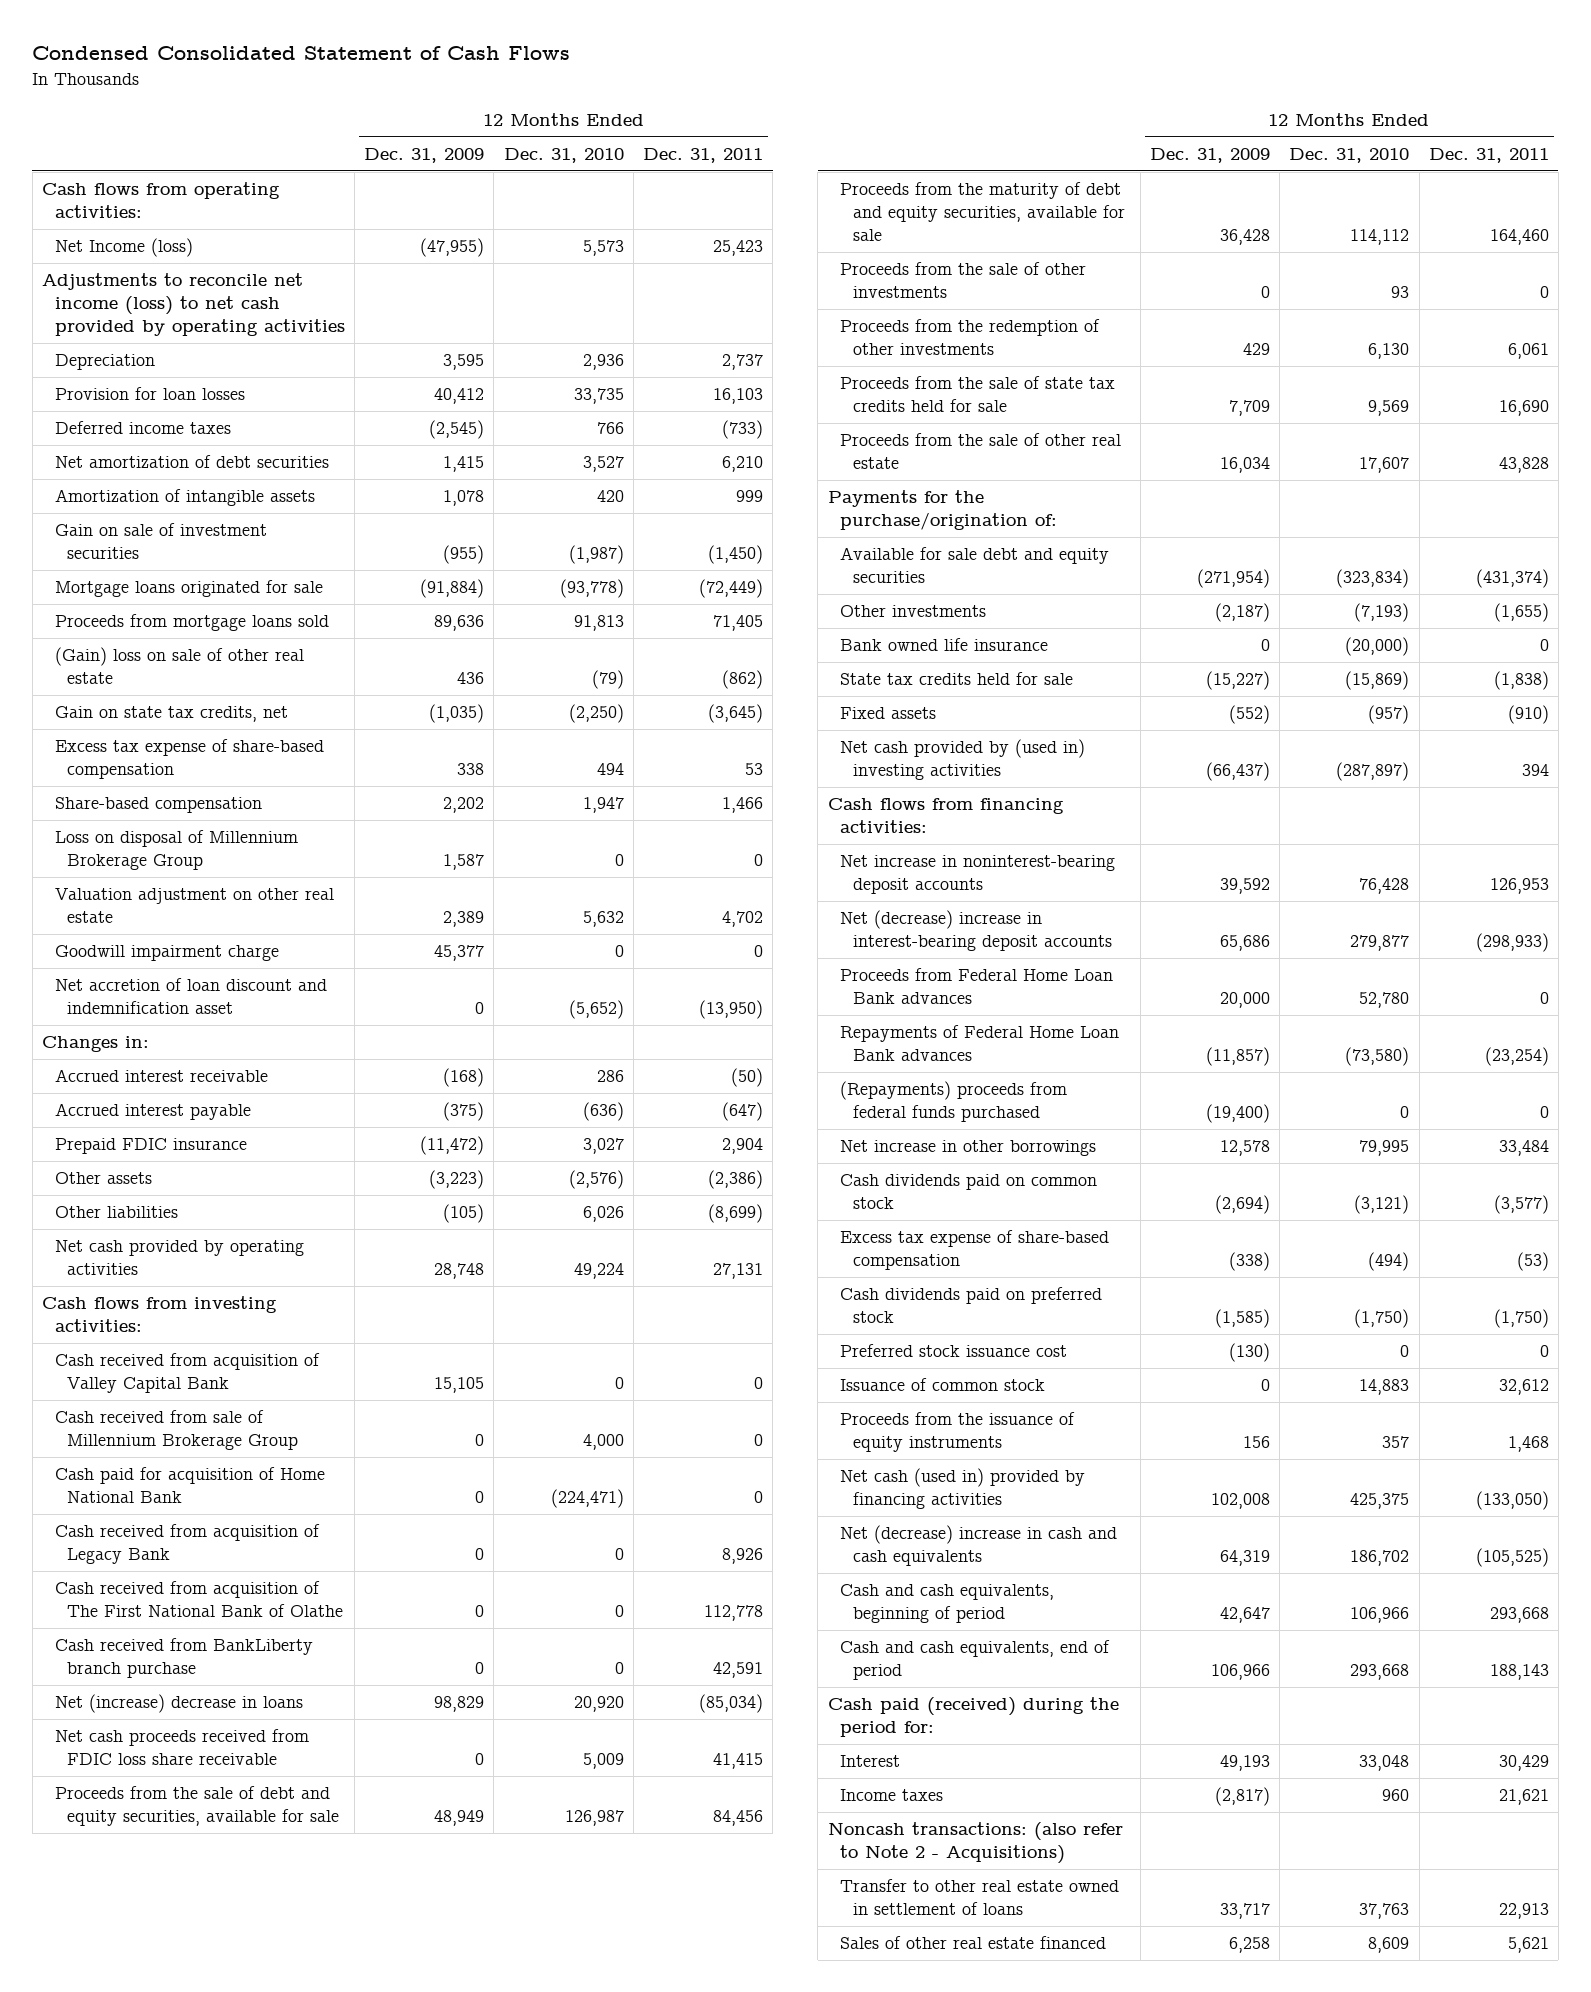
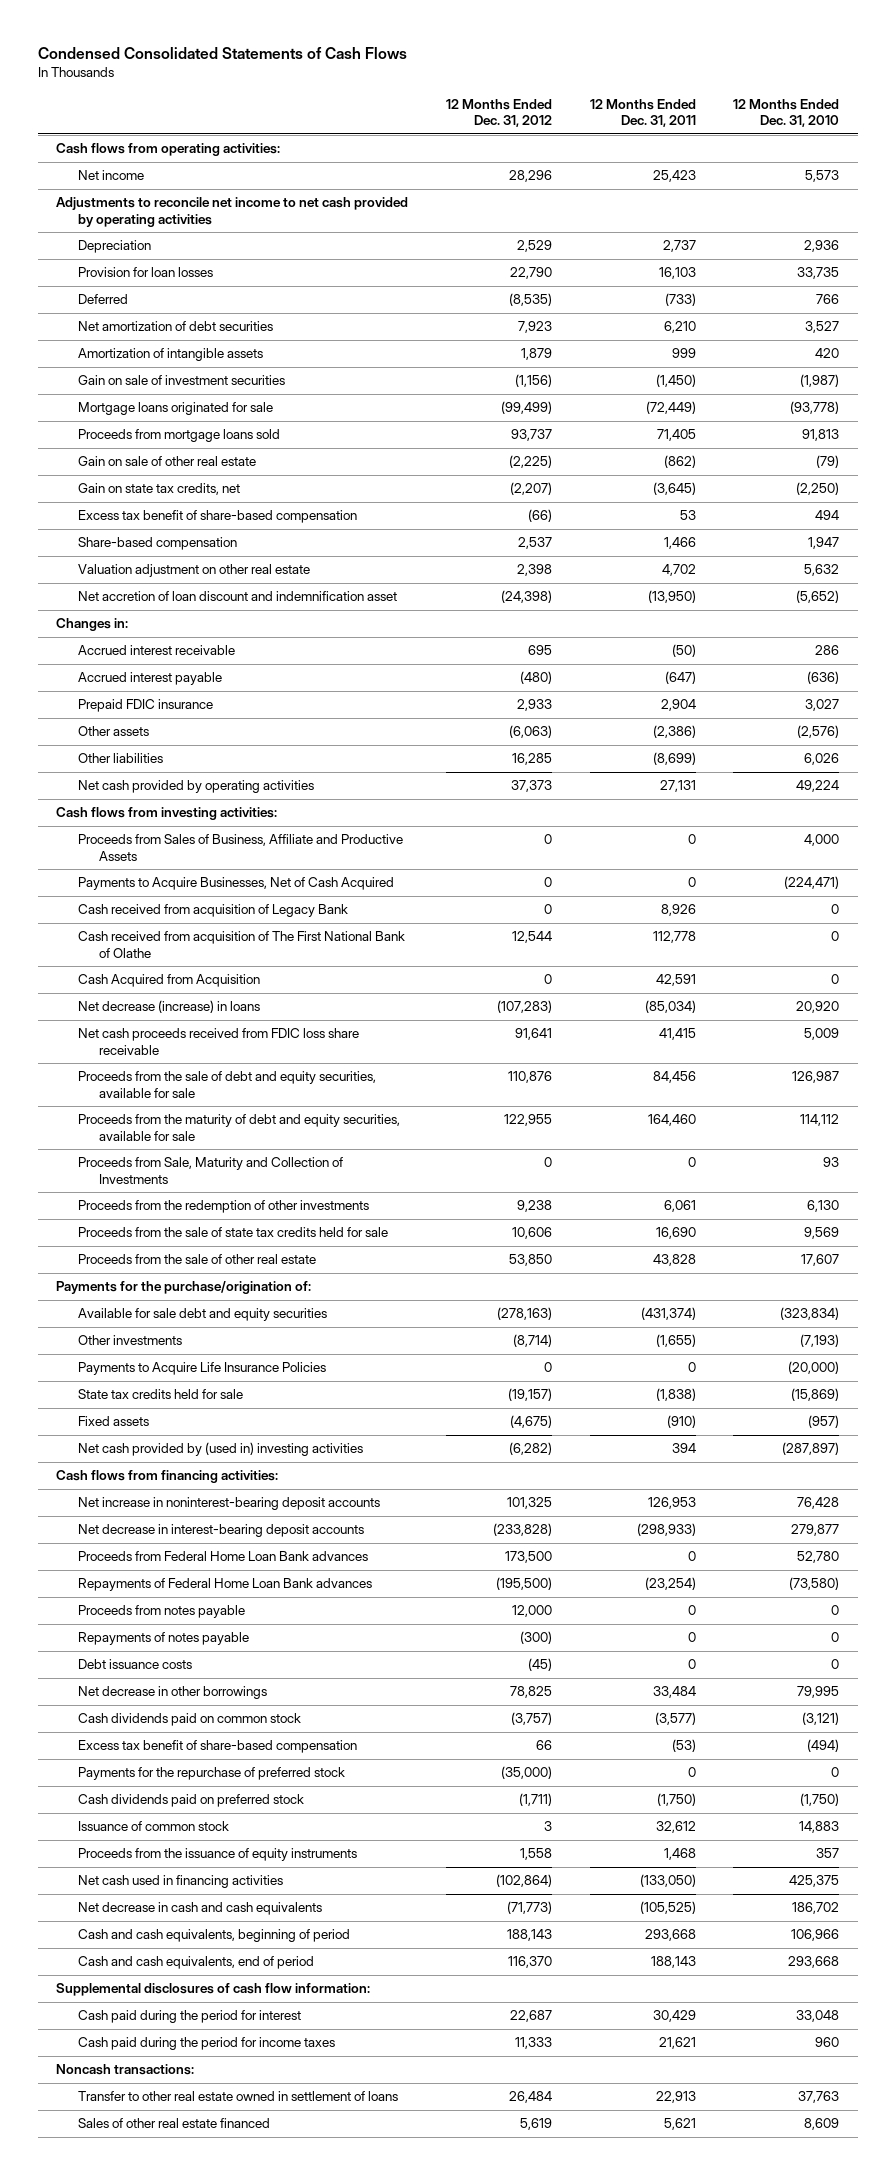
[32,46,571,61] Condensed Consolidated Statement of Cash Flows -> [37,46,407,59] Condensed Consolidated Statements of Cash Flows
[364,147,485,163] Dec. 31, 2009 -> none
none -> [446,98,553,128] 12 Months Ended Dec. 31, 2012
[54,238,193,258] Net Income (loss) -> [77,170,144,181] Net income
[41,273,345,336] Adjustments to reconcile net income (loss) to net cash provided by operating activities -> [56,197,409,227] Adjustments to reconcile net income to net cash provided by operating activities
[54,421,231,435] Deferred income taxes -> [77,294,128,305] Deferred
[54,647,304,685] (Gain) loss on sale of other real estate -> [77,456,256,467] Gain on sale of other real estate
[54,739,324,780] Excess tax expense of share-based compensation -> [77,510,357,524] Excess tax benefit of share-based compensation
[54,830,298,871] Loss on disposal of Millennium Brokerage Group -> none
[54,945,279,962] Goodwill impairment charge -> none
[54,1353,320,1394] Cash received from acquisition of Valley Capital Bank -> none
[54,1410,299,1451] Cash received from sale of Millennium Brokerage Group -> none
none -> [77,834,403,861] Proceeds from Sales of Business, Affiliate and Productive Assets
[54,1467,325,1504] Cash paid for acquisition of Home National Bank -> [77,877,394,891] Payments to Acquire Businesses, Net of Cash Acquired
[54,1638,313,1679] Cash received from BankLiberty branch purchase -> [77,974,260,988] Cash Acquired from Acquisition
[54,1694,303,1714] Net (increase) decrease in loans -> [77,1000,260,1014] Net decrease (increase) in loans
[840,262,1087,299] Proceeds from the sale of other investments -> [77,1157,343,1184] Proceeds from Sale, Maturity and Collection of Investments
[840,638,1049,652] Bank owned life insurance -> [77,1362,326,1376] Payments to Acquire Life Insurance Policies
[840,910,1113,952] Net (decrease) increase in interest-bearing deposit accounts -> [77,1524,364,1538] Net decrease in interest-bearing deposit accounts
[840,1081,1068,1123] (Repayments) proceeds from federal funds purchased -> none
none -> [77,1605,245,1619] Proceeds from notes payable
none -> [77,1632,249,1646] Repayments of notes payable
none -> [77,1659,192,1670] Debt issuance costs
[840,1140,1097,1157] Net increase in other borrowings -> [77,1686,267,1700] Net decrease in other borrowings
[840,1230,1110,1271] Excess tax expense of share-based compensation -> [77,1740,357,1754] Excess tax benefit of share-based compensation
none -> [77,1767,345,1781] Payments for the repurchase of preferred stock
[840,1344,1068,1358] Preferred stock issuance cost -> none
[840,1468,1086,1510] Net cash (used in) provided by financing activities -> [77,1875,283,1889] Net cash used in financing activities
[840,1525,1118,1567] Net (decrease) increase in cash and cash equivalents -> [77,1902,322,1916] Net decrease in cash and cash equivalents
[827,1697,1119,1738] Cash paid (received) during the period for: -> none
none -> [56,1983,371,1997] Supplemental disclosures of cash flow information:
[840,1755,901,1768] Interest -> [77,2010,301,2024] Cash paid during the period for interest
[840,1789,944,1802] Income taxes -> [77,2037,335,2051] Cash paid during the period for income taxes
[827,1822,1123,1865] Noncash transactions: (also refer to Note 2 - Acquisitions) -> [56,2064,195,2076] Noncash transactions:

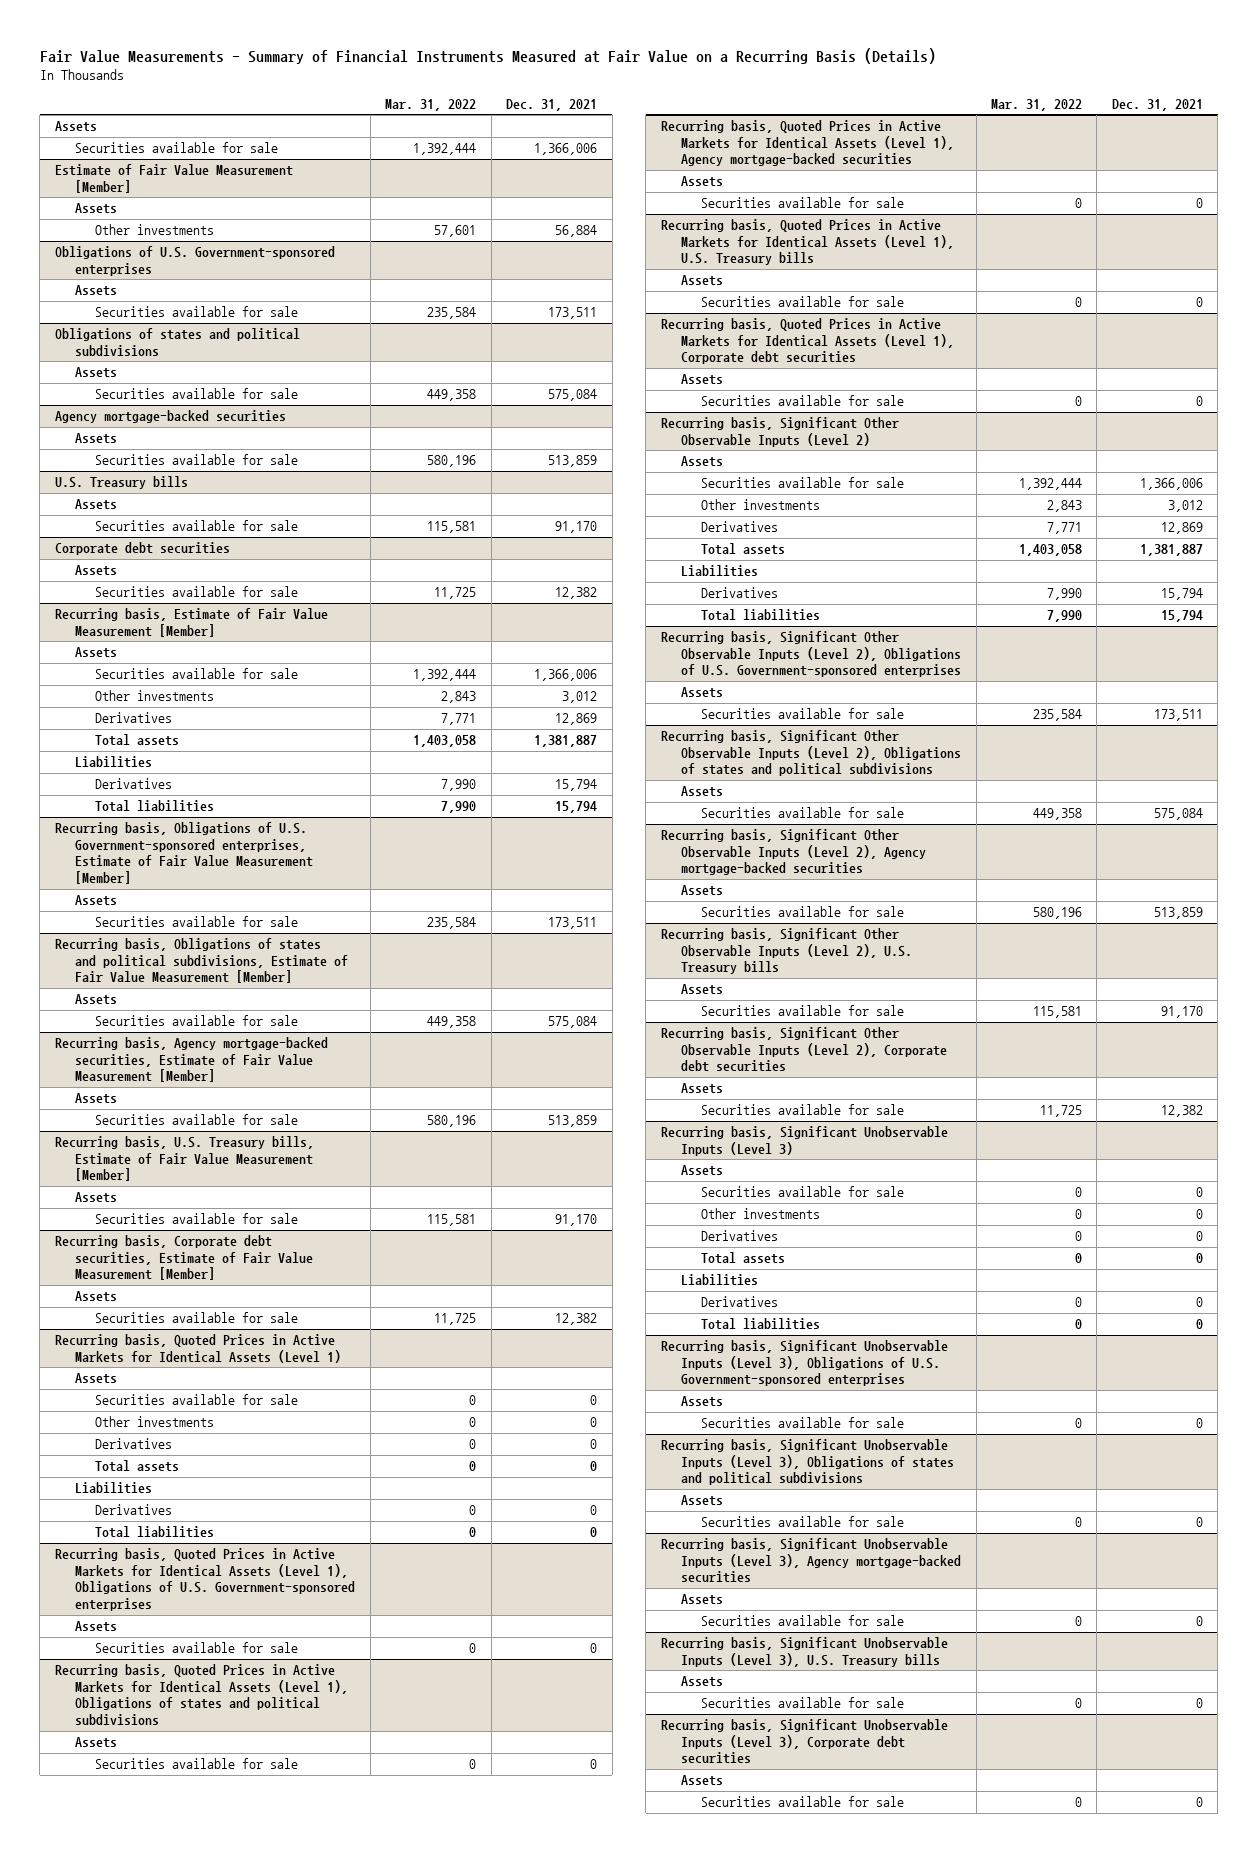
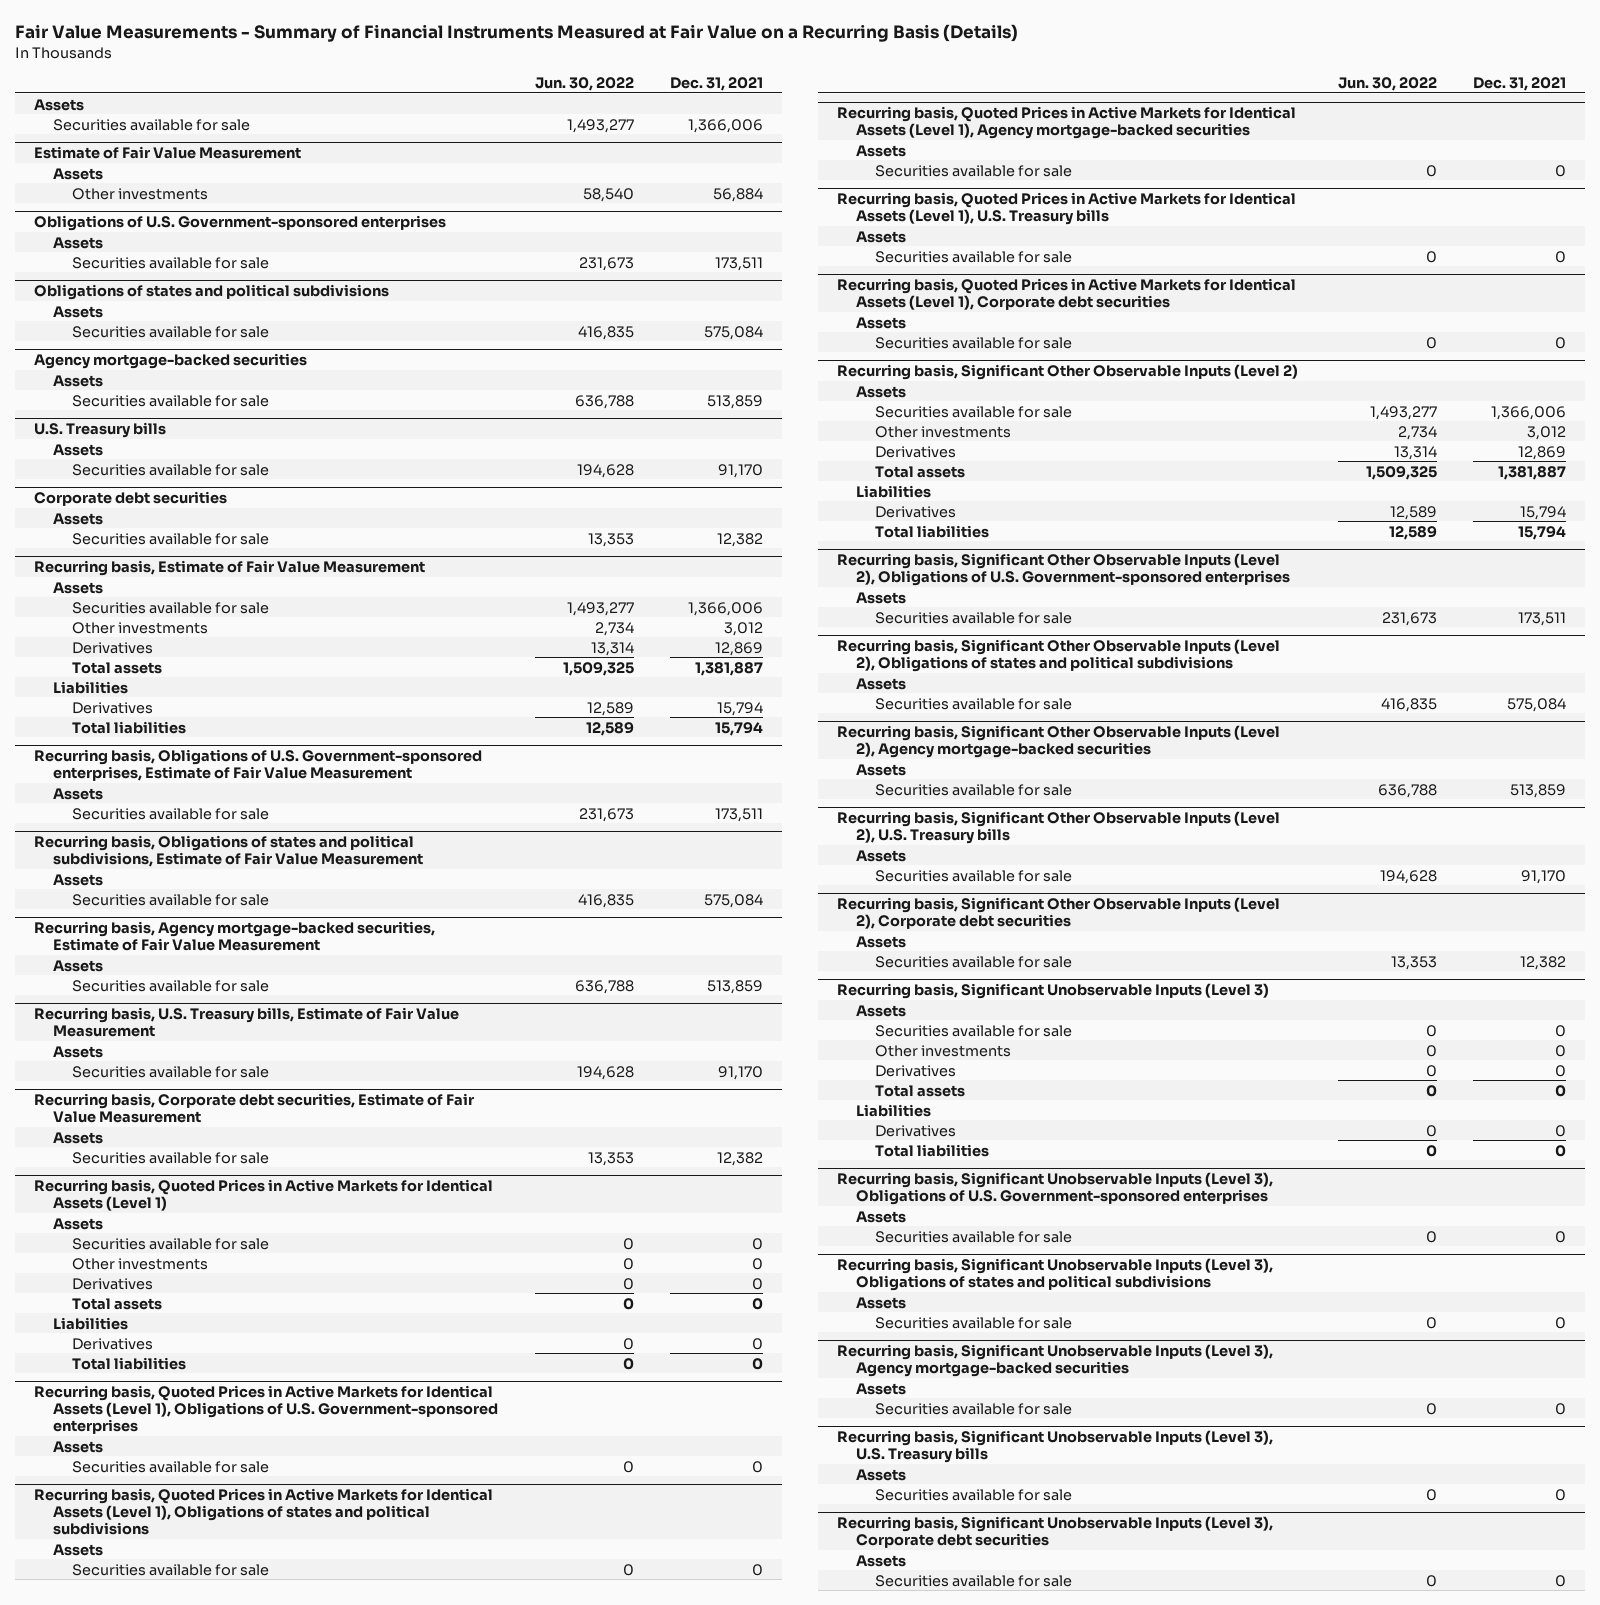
[385,98,477,111] Mar. 31, 2022 -> none
none -> [534,76,634,91] Jun. 30, 2022
[54,164,293,193] Estimate of Fair Value Measurement [Member] -> [33,146,301,160] Estimate of Fair Value Measurement
[54,608,328,637] Recurring basis, Estimate of Fair Value Measurement [Member] -> [33,560,425,577] Recurring basis, Estimate of Fair Value Measurement
[54,822,314,885] Recurring basis, Obligations of U.S. Government-sponsored enterprises, Estimate of Fair Value Measurement [Member] -> [33,749,482,782] Recurring basis, Obligations of U.S. Government-sponsored enterprises, Estimate of Fair Value Measurement
[54,938,349,984] Recurring basis, Obligations of states and political subdivisions, Estimate of Fair Value Measurement [Member] -> [33,835,423,868] Recurring basis, Obligations of states and political subdivisions, Estimate of Fair Value Measurement
[54,1037,328,1083] Recurring basis, Agency mortgage-backed securities, Estimate of Fair Value Measurement [Member] -> [33,921,435,952] Recurring basis, Agency mortgage-backed securities, Estimate of Fair Value Measurement
[54,1136,314,1182] Recurring basis, U.S. Treasury bills, Estimate of Fair Value Measurement [Member] -> [33,1007,459,1038] Recurring basis, U.S. Treasury bills, Estimate of Fair Value Measurement
[54,1235,314,1281] Recurring basis, Corporate debt securities, Estimate of Fair Value Measurement [Member] -> [33,1093,474,1124] Recurring basis, Corporate debt securities, Estimate of Fair Value Measurement

